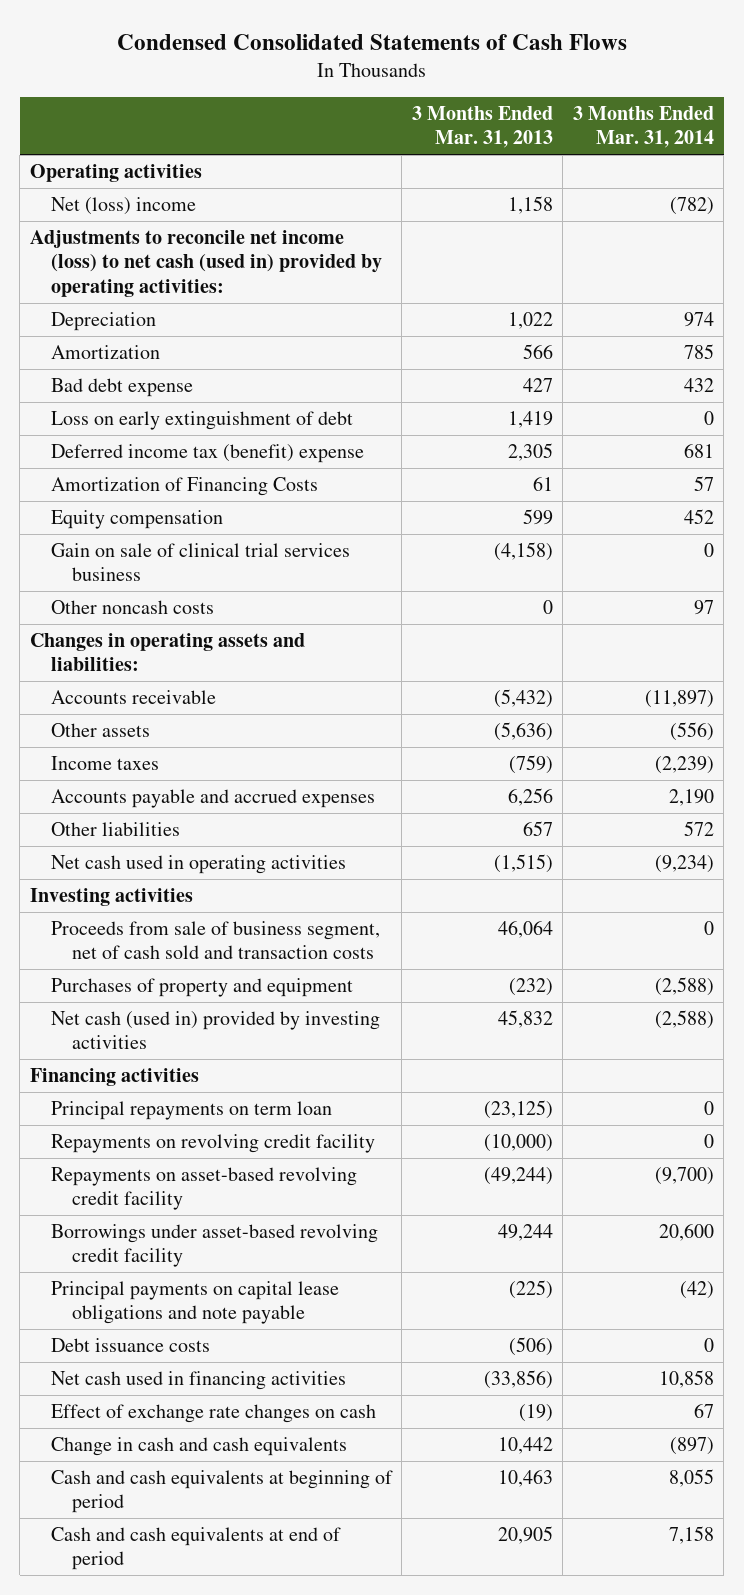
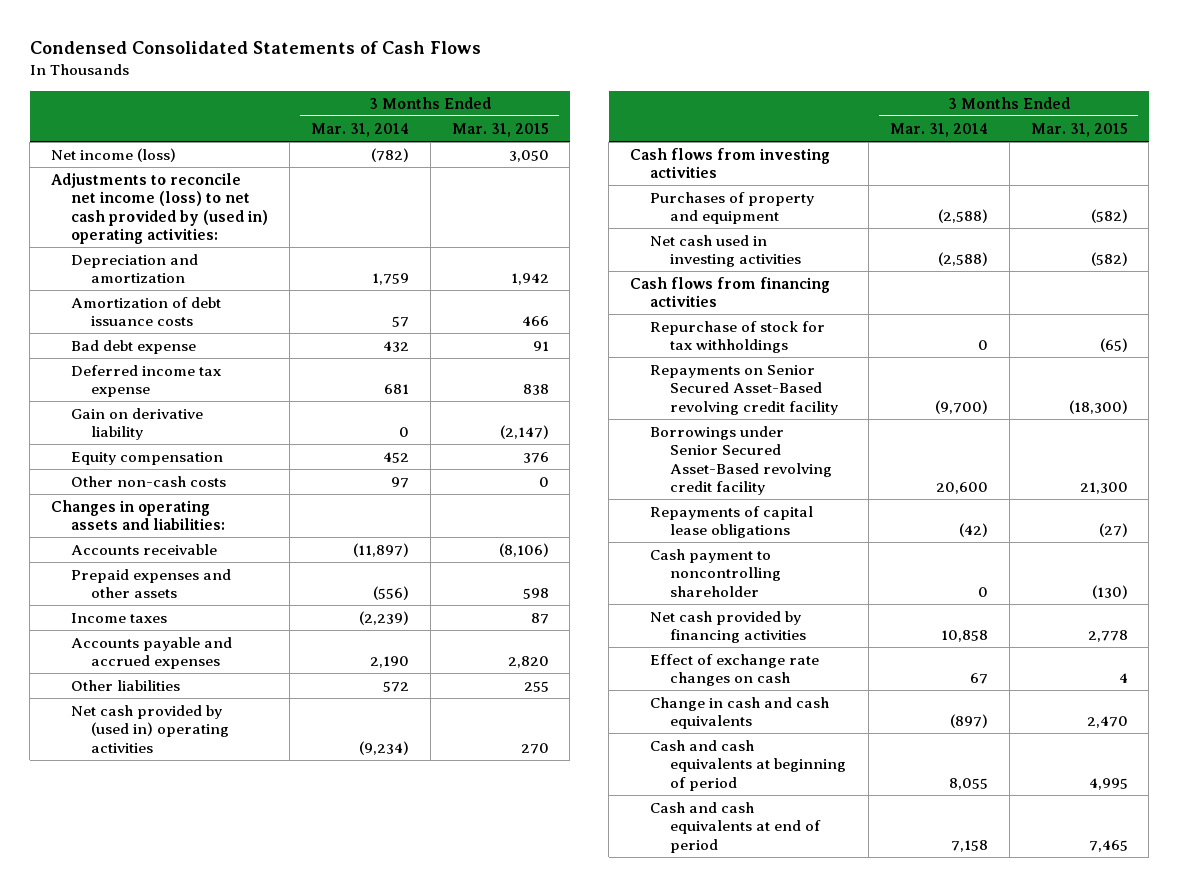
[411,105,553,149] 3 Months Ended Mar. 31, 2013 -> none
none -> [451,122,549,137] Mar. 31, 2015
[29,163,202,182] Operating activities -> none
[51,311,157,331] Depreciation -> none
[51,344,161,359] Amortization -> none
[51,196,197,215] Net (loss) income -> [51,147,177,162] Net income (loss)
[29,229,383,297] Adjustments to reconcile net income (loss) to net cash (used in) provided by operating activities: -> [51,172,269,244] Adjustments to reconcile net income (loss) to net cash provided by (used in) operating activities:
none -> [71,253,199,284] Depreciation and amortization
none -> [71,296,222,327] Amortization of debt issuance costs
[51,410,354,430] Loss on early extinguishment of debt -> none
[51,476,319,496] Amortization of Financing Costs -> none
[51,443,365,463] Deferred income tax (benefit) expense -> [71,364,222,398] Deferred income tax expense
none -> [71,407,204,441] Gain on derivative liability
[51,542,351,582] Gain on sale of clinical trial services business -> none
[51,599,215,614] Other noncash costs -> [71,475,227,487] Other non-cash costs
[51,722,151,737] Other assets -> [71,568,232,599] Prepaid expenses and other assets
[51,920,381,960] Proceeds from sale of business segment, net of cash sold and transaction costs -> none
[51,854,347,874] Net cash used in operating activities -> [71,704,230,753] Net cash provided by (used in) operating activities
[29,887,193,906] Investing activities -> [630,147,831,179] Cash flows from investing activities
[51,1100,333,1120] Principal repayments on term loan -> none
[51,1133,376,1153] Repayments on revolving credit facility -> none
[51,1337,211,1352] Debt issuance costs -> none
[51,1010,381,1050] Net cash (used in) provided by investing activities -> [650,234,802,268] Net cash used in investing activities
[29,1067,199,1086] Financing activities -> [630,276,831,308] Cash flows from financing activities
none -> [650,320,826,354] Repurchase of stock for tax withholdings
[51,1166,358,1211] Repayments on asset-based revolving credit facility -> [650,364,839,415] Repayments on Senior Secured Asset-Based revolving credit facility
[51,1223,379,1268] Borrowings under asset-based revolving credit facility -> [650,425,833,495] Borrowings under Senior Secured Asset-Based revolving credit facility
[51,1280,340,1325] Principal payments on capital lease obligations and note payable -> [650,505,814,539] Repayments of capital lease obligations
none -> [650,548,782,597] Cash payment to noncontrolling shareholder
[51,1370,347,1390] Net cash used in financing activities -> [650,610,807,644] Net cash provided by financing activities

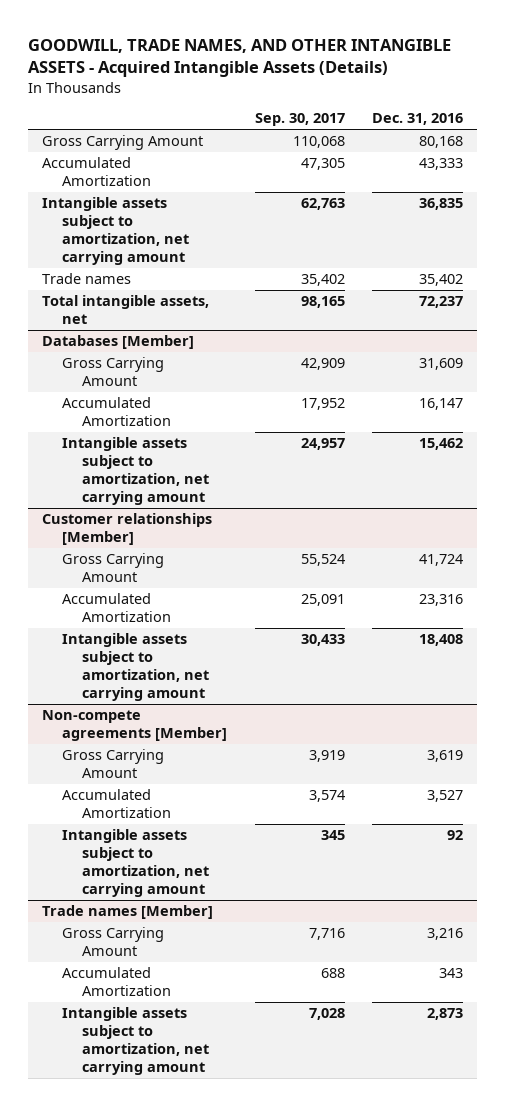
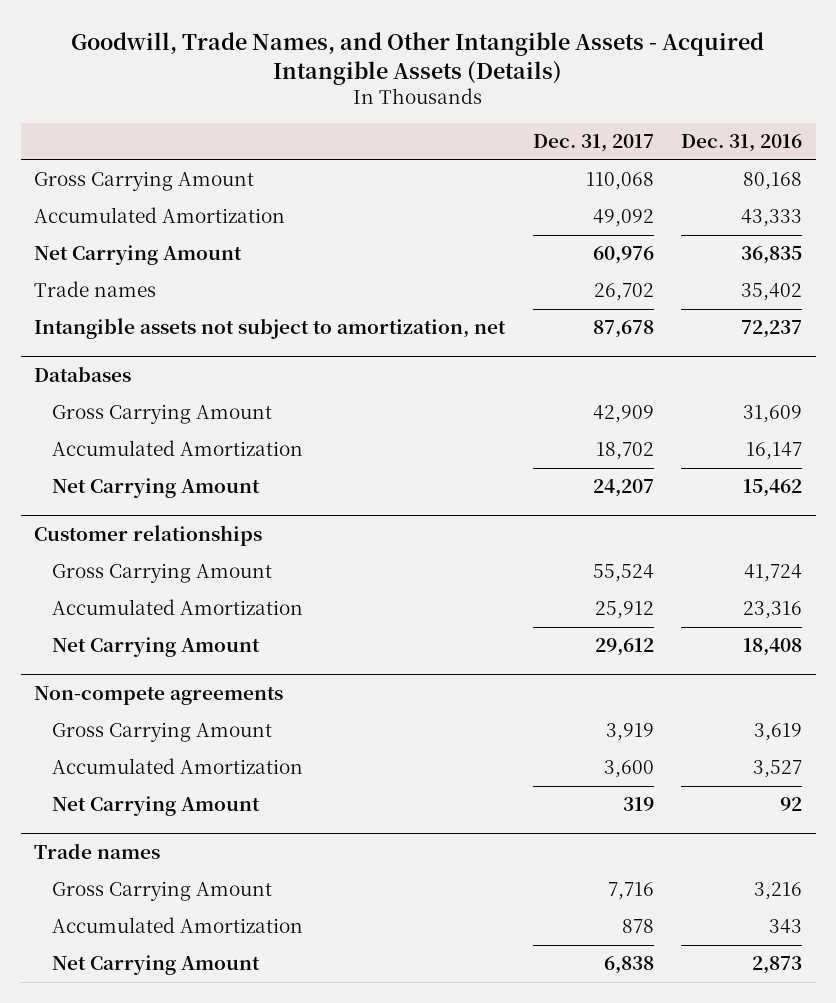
[28,38,452,78] GOODWILL, TRADE NAMES, AND OTHER INTANGIBLE ASSETS - Acquired Intangible Assets (Details) -> [71,31,765,85] Goodwill, Trade Names, and Other Intangible Assets - Acquired Intangible Assets (Details)
[254,113,345,127] Sep. 30, 2017 -> none
none -> [532,134,654,153] Dec. 31, 2017
[42,197,190,266] Intangible assets subject to amortization, net carrying amount -> [34,245,243,266] Net Carrying Amount
[42,295,210,325] Total intangible assets, net -> [34,318,507,340] Intangible assets not subject to amortization, net
[42,335,195,350] Databases [Member] -> [34,366,132,383] Databases
[62,437,210,506] Intangible assets subject to amortization, net carrying amount -> [52,478,261,499] Net Carrying Amount
[42,513,213,546] Customer relationships [Member] -> [34,525,263,547] Customer relationships
[62,633,210,702] Intangible assets subject to amortization, net carrying amount -> [52,637,261,658] Net Carrying Amount
[42,710,228,742] Non-compete agreements [Member] -> [34,686,284,706] Non-compete agreements
[62,829,210,898] Intangible assets subject to amortization, net carrying amount -> [52,796,261,817] Net Carrying Amount
[42,905,214,920] Trade names [Member] -> [34,843,161,860] Trade names
[62,1007,210,1076] Intangible assets subject to amortization, net carrying amount -> [52,955,261,976] Net Carrying Amount

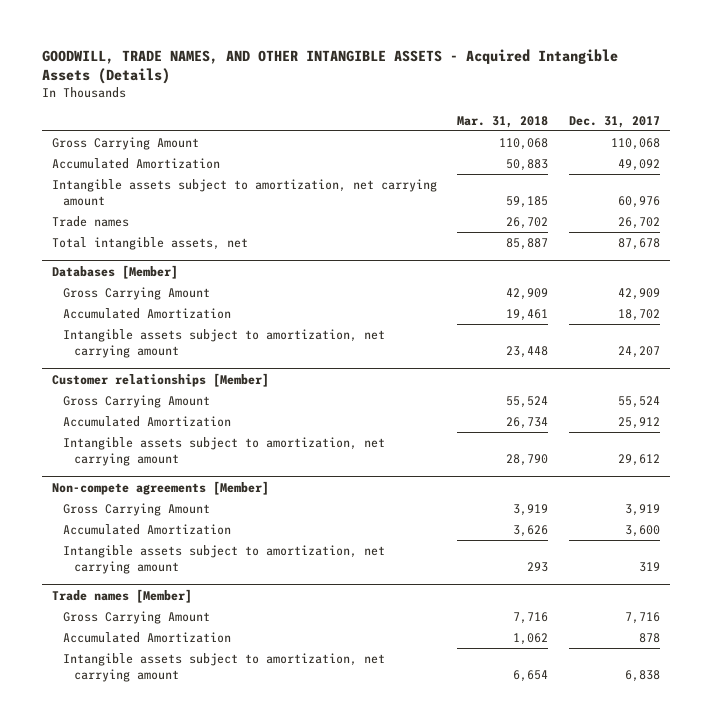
[71,31,765,85] Goodwill, Trade Names, and Other Intangible Assets - Acquired Intangible Assets (Details) -> [41,49,618,85] GOODWILL, TRADE NAMES, AND OTHER INTANGIBLE ASSETS - Acquired Intangible Assets (Details)
[681,134,803,153] Dec. 31, 2016 -> none
none -> [457,115,549,128] Mar. 31, 2018
[34,245,243,266] Net Carrying Amount -> [51,178,437,206] Intangible assets subject to amortization, net carrying amount
[34,318,507,340] Intangible assets not subject to amortization, net -> [51,236,248,250] Total intangible assets, net
[34,366,132,383] Databases -> [51,264,178,279] Databases [Member]
[52,478,261,499] Net Carrying Amount -> [63,328,386,358] Intangible assets subject to amortization, net carrying amount
[34,525,263,547] Customer relationships -> [51,372,269,387] Customer relationships [Member]
[52,637,261,658] Net Carrying Amount -> [63,436,386,466] Intangible assets subject to amortization, net carrying amount
[34,686,284,706] Non-compete agreements -> [51,480,269,495] Non-compete agreements [Member]
[52,796,261,817] Net Carrying Amount -> [63,544,386,574] Intangible assets subject to amortization, net carrying amount
[34,843,161,860] Trade names -> [51,588,192,603] Trade names [Member]
[52,955,261,976] Net Carrying Amount -> [63,652,386,682] Intangible assets subject to amortization, net carrying amount

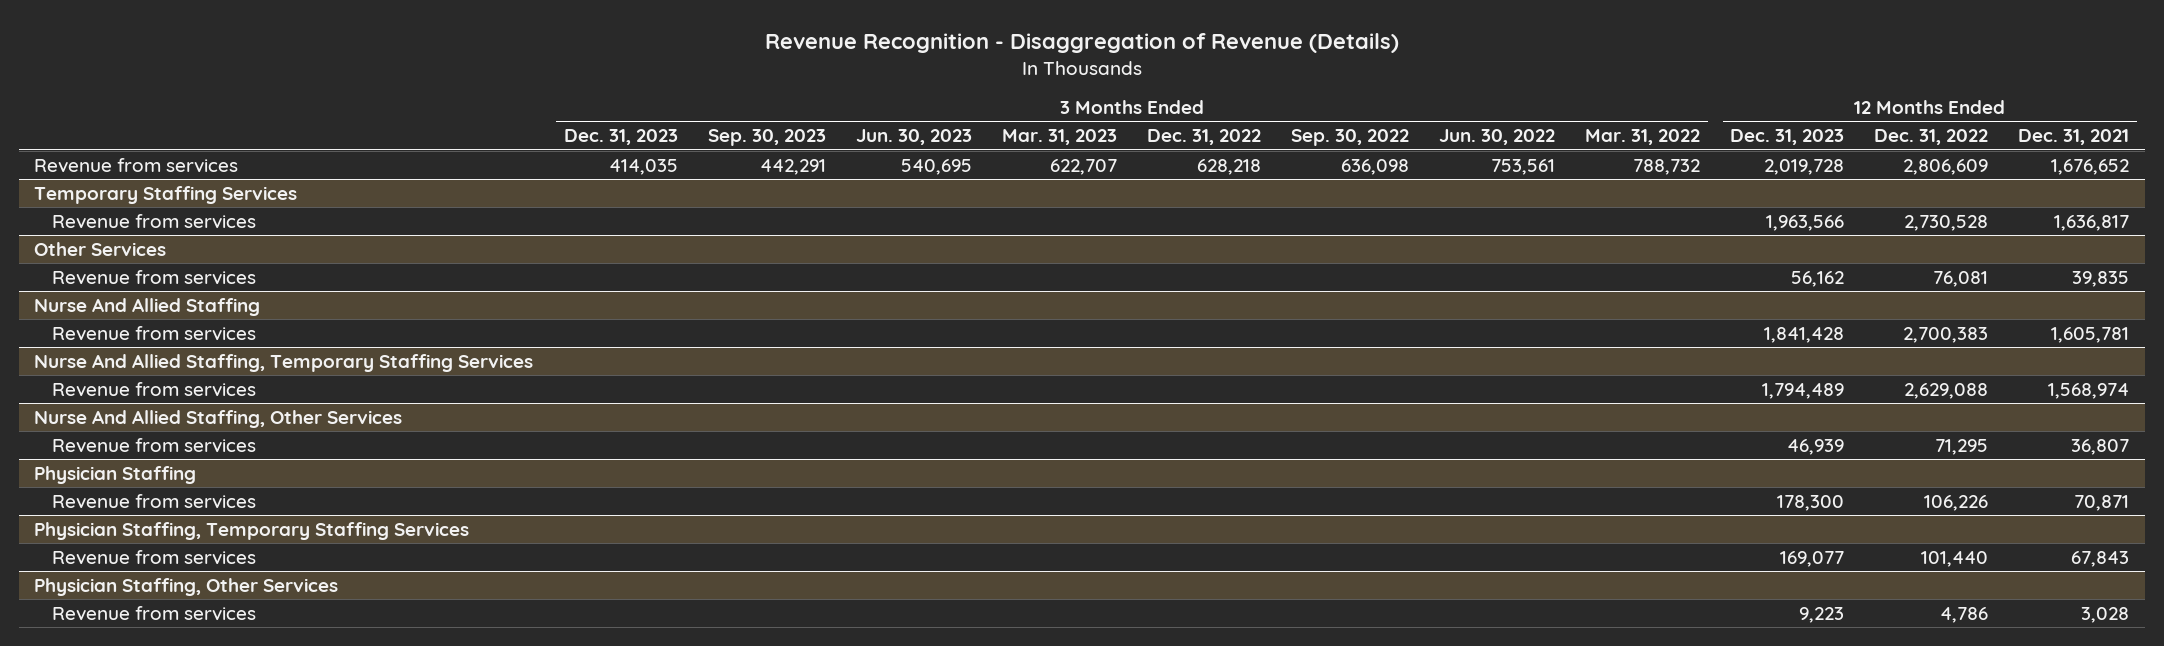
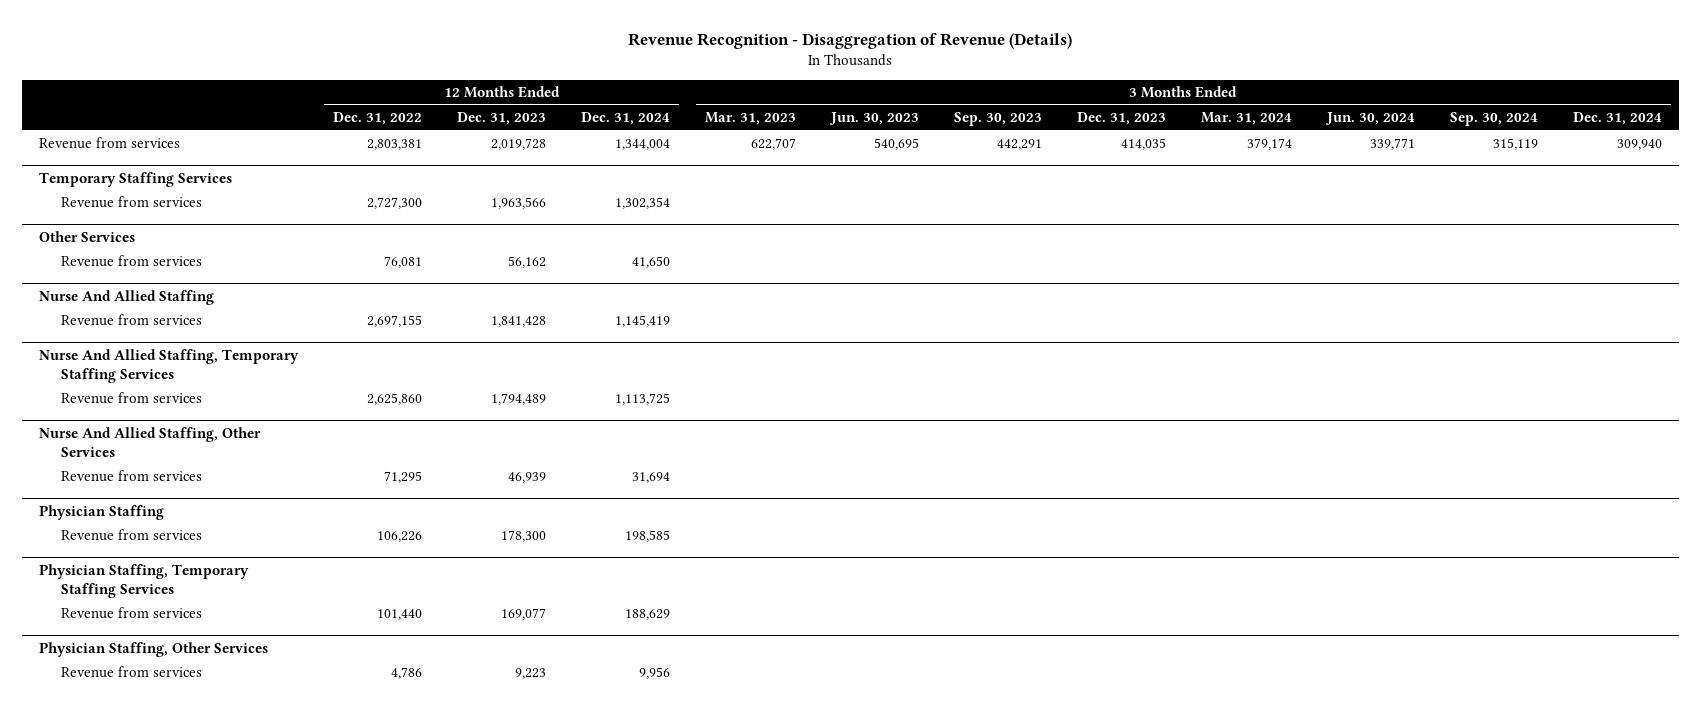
[1146,129,1261,146] Dec. 31, 2022 -> none
[1291,129,1410,147] Sep. 30, 2022 -> none
[1439,129,1556,146] Jun. 30, 2022 -> none
[1585,129,1701,146] Mar. 31, 2022 -> none
[2018,129,2130,146] Dec. 31, 2021 -> none
none -> [581,111,671,125] Dec. 31, 2024
none -> [1200,111,1292,125] Mar. 31, 2024
none -> [1324,111,1415,125] Jun. 30, 2024
none -> [1449,111,1538,126] Sep. 30, 2024
none -> [1572,111,1662,125] Dec. 31, 2024
[1903,158,1989,175] 2,806,609 -> [367,139,423,151] 2,803,381
[1904,214,1989,231] 2,730,528 -> [367,197,423,210] 2,727,300
[1903,326,1989,343] 2,700,383 -> [367,315,423,328] 2,697,155
[1904,382,1989,399] 2,629,088 -> [367,393,423,406] 2,625,860

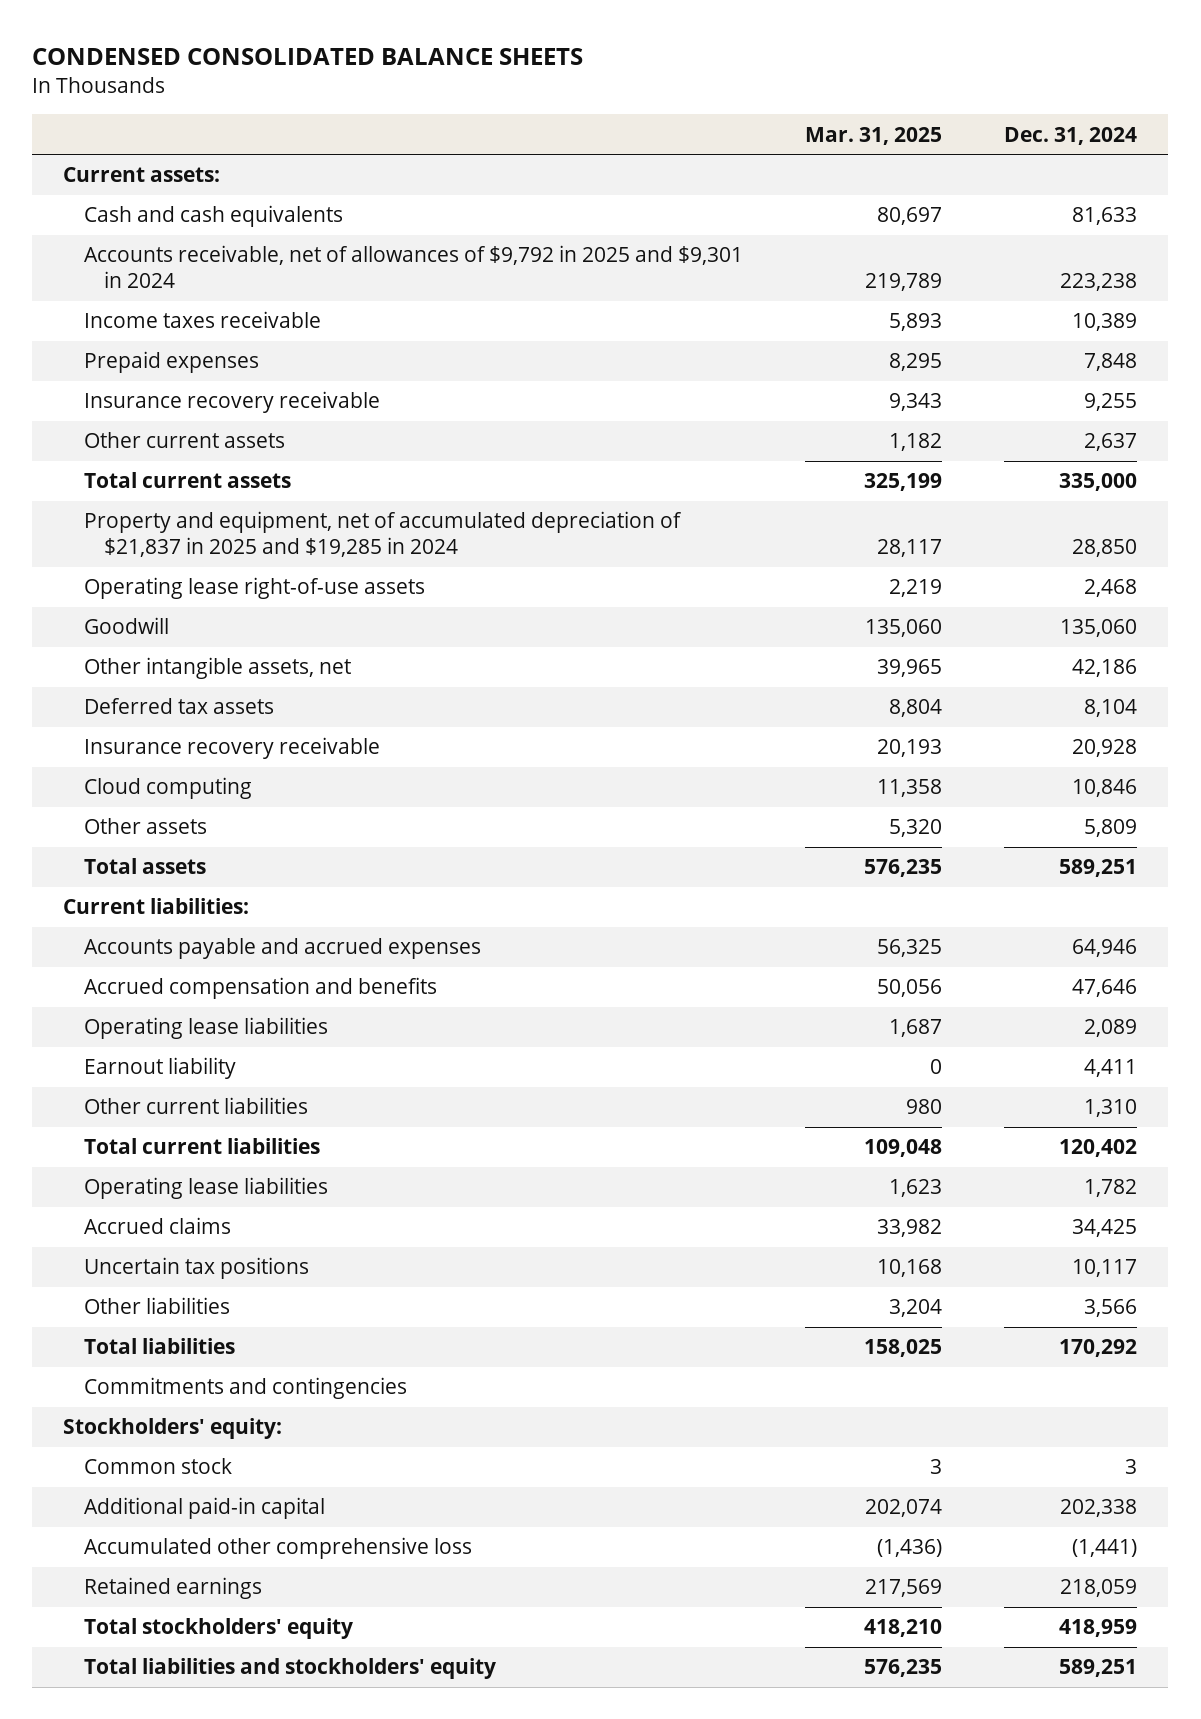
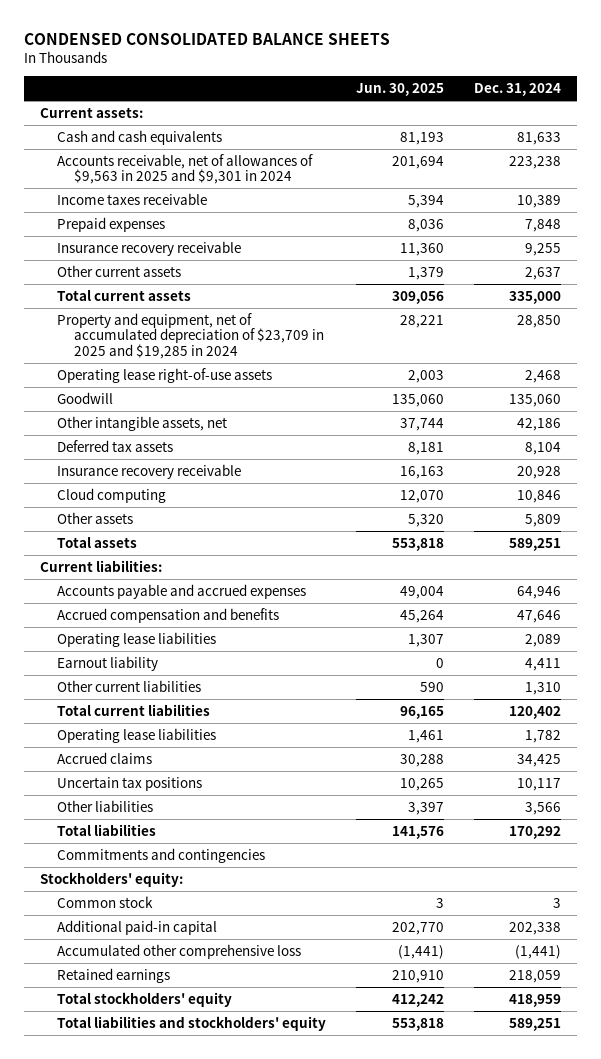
[805,126,943,145] Mar. 31, 2025 -> none
none -> [356,83,445,97] Jun. 30, 2025
[83,245,743,289] Accounts receivable, net of allowances of $9,792 in 2025 and $9,301 in 2024 -> [56,153,313,185] Accounts receivable, net of allowances of $9,563 in 2025 and $9,301 in 2024
[83,511,682,558] Property and equipment, net of accumulated depreciation of $21,837 in 2025 and $19,285 in 2024 -> [56,312,325,359] Property and equipment, net of accumulated depreciation of $23,709 in 2025 and $19,285 in 2024

